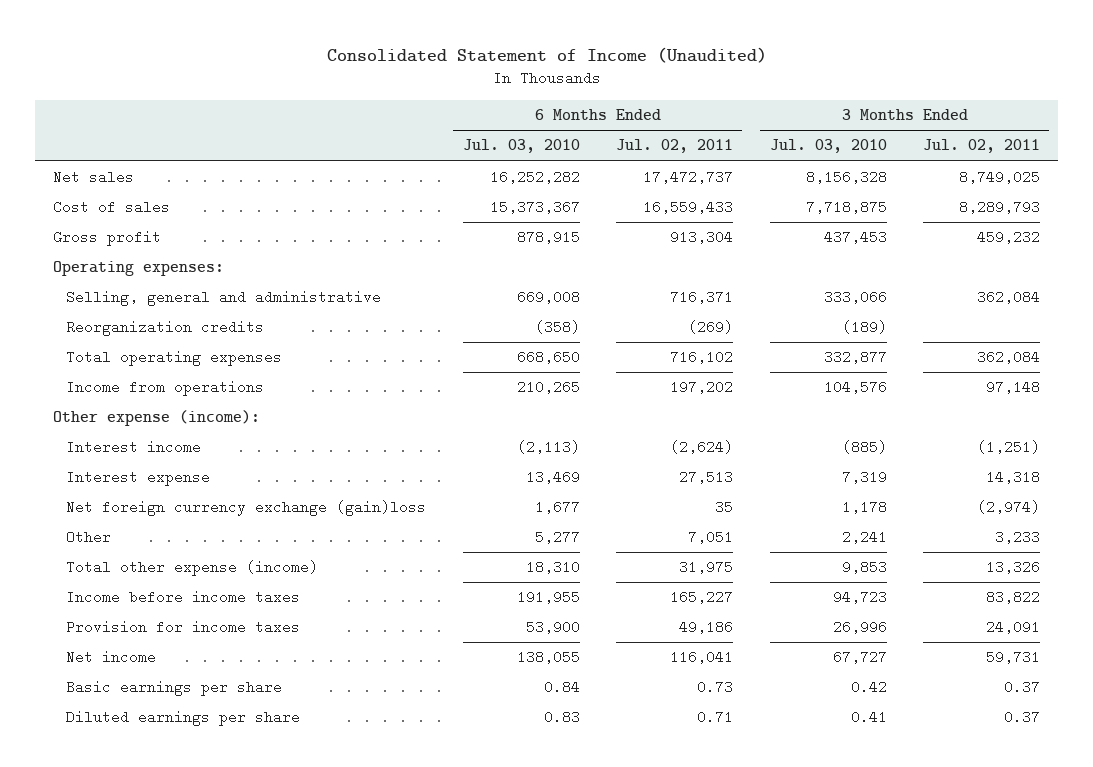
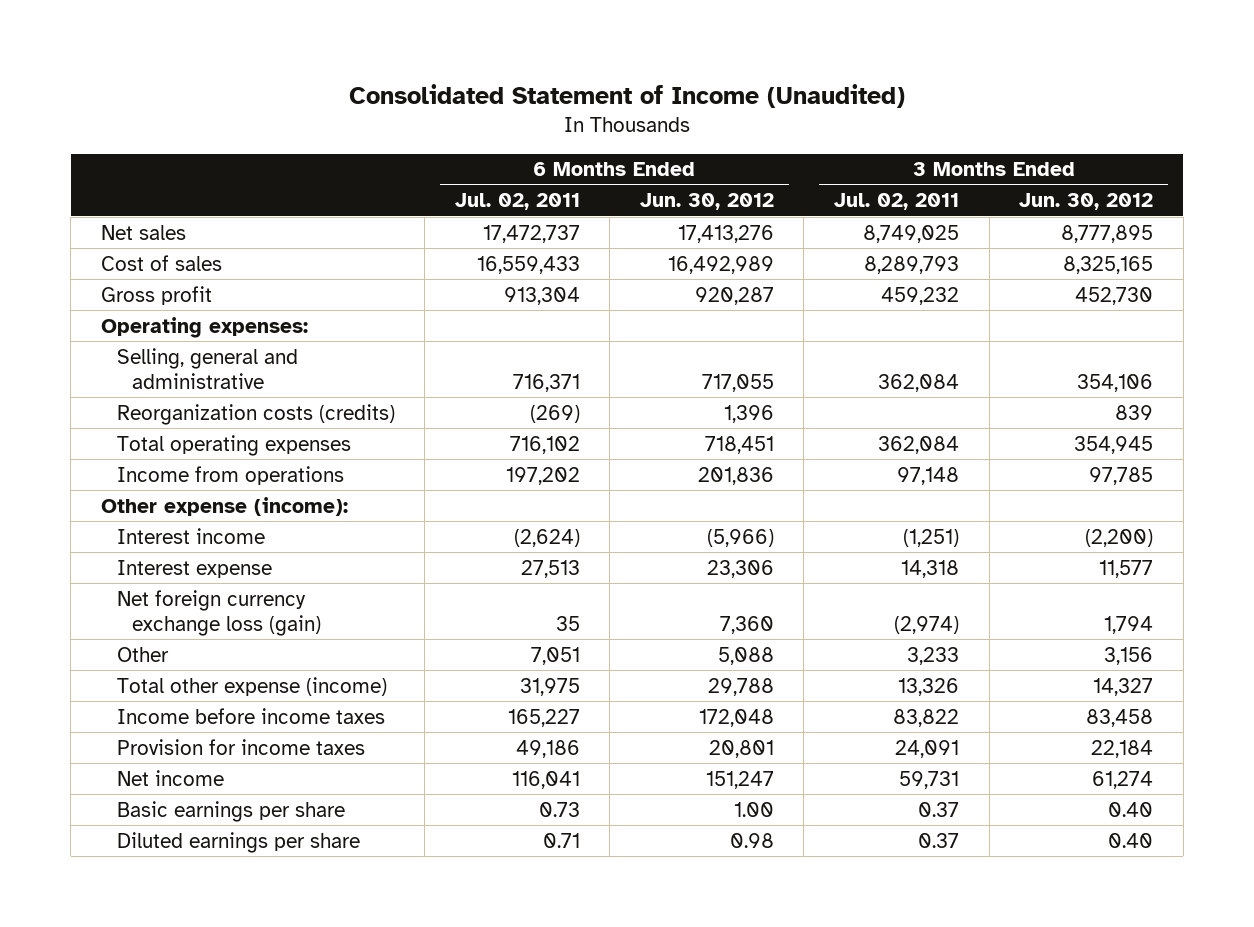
[462,139,580,154] Jul. 03, 2010 -> none
[769,139,887,154] Jul. 03, 2010 -> none
none -> [639,193,774,211] Jun. 30, 2012
none -> [1019,193,1154,211] Jun. 30, 2012
[66,320,265,337] Reorganization credits -> [116,403,395,425] Reorganization costs (credits)
[66,500,427,517] Net foreign currency exchange (gain)loss -> [116,589,322,636] Net foreign currency exchange loss (gain)

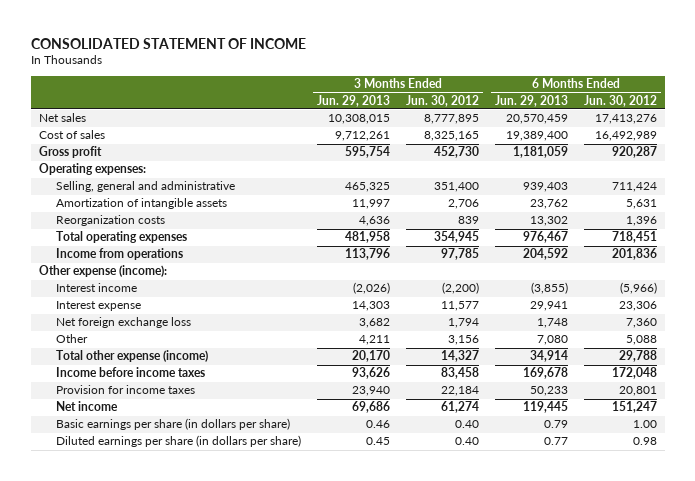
[348,83,905,108] Consolidated Statement of Income (Unaudited) -> [30,37,306,49] CONSOLIDATED STATEMENT OF INCOME
[454,193,580,211] Jul. 02, 2011 -> none
[833,193,959,211] Jul. 02, 2011 -> none
none -> [316,94,390,107] Jun. 29, 2013
none -> [494,94,568,107] Jun. 29, 2013
[701,373,774,392] 717,055 -> [611,182,657,193] 711,424
[1077,373,1154,392] 354,106 -> [433,182,479,193] 351,400
none -> [56,198,228,210] Amortization of intangible assets
[116,403,395,425] Reorganization costs (credits) -> [56,215,166,227] Reorganization costs
[116,589,322,636] Net foreign currency exchange loss (gain) -> [56,317,192,329] Net foreign exchange loss
[116,800,345,822] Basic earnings per share -> [56,418,291,431] Basic earnings per share (in dollars per share)
[116,831,360,853] Diluted earnings per share -> [56,435,302,448] Diluted earnings per share (in dollars per share)

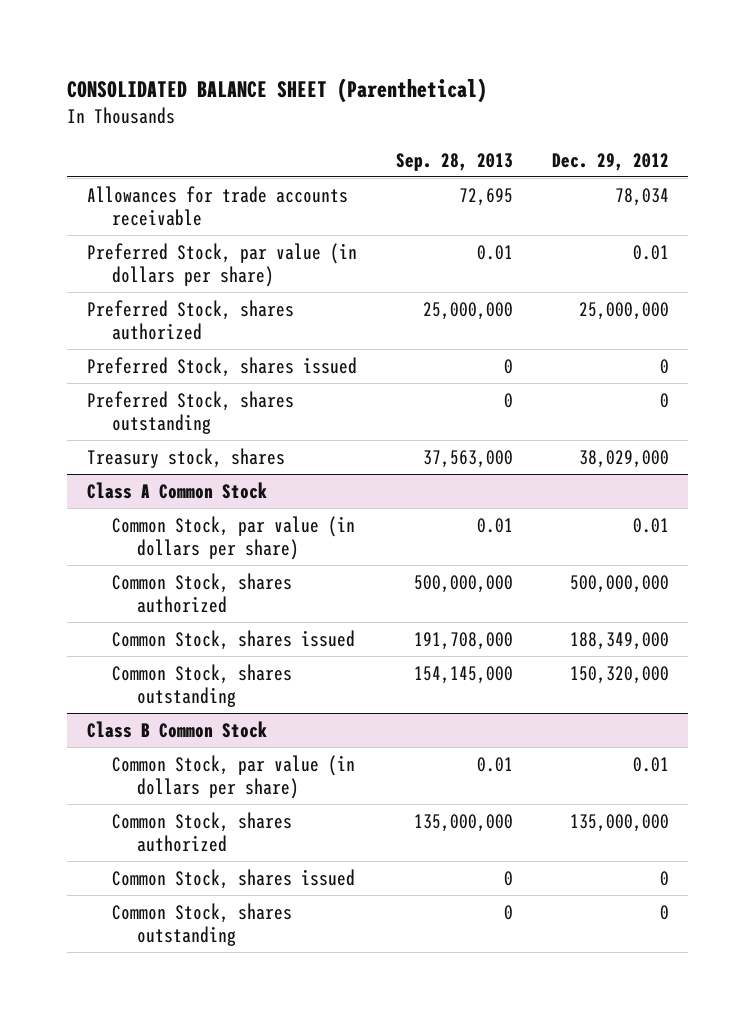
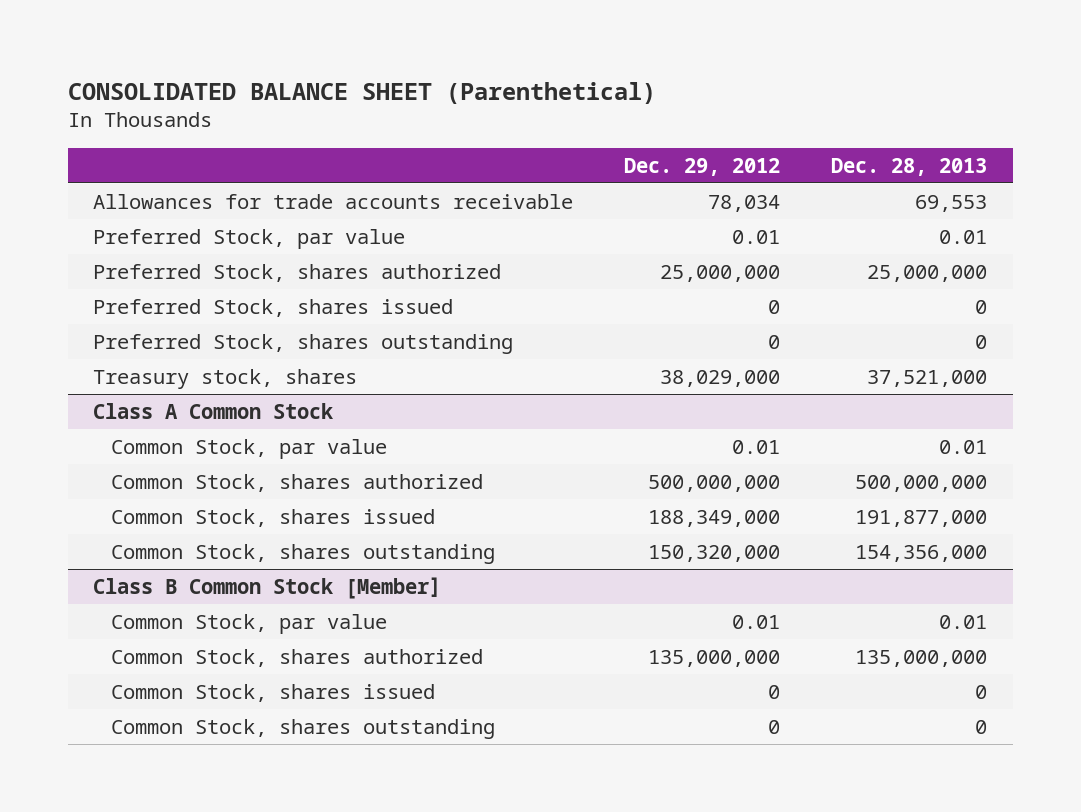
[395,152,513,171] Sep. 28, 2013 -> none
none -> [831,157,988,176] Dec. 28, 2013
[86,242,357,288] Preferred Stock, par value (in dollars per share) -> [93,228,406,249] Preferred Stock, par value
[111,515,355,561] Common Stock, par value (in dollars per share) -> [110,438,387,459] Common Stock, par value
[86,720,267,738] Class B Common Stock -> [93,576,442,599] Class B Common Stock [Member]
[111,754,355,800] Common Stock, par value (in dollars per share) -> [110,613,387,634] Common Stock, par value

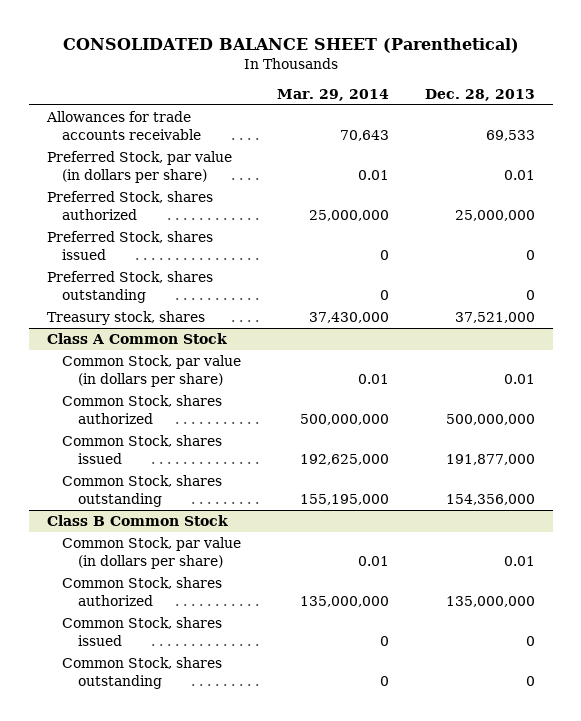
[624,157,781,176] Dec. 29, 2012 -> none
none -> [276,89,389,102] Mar. 29, 2014
[915,194,988,212] 69,553 -> [485,129,535,141] 69,533
[93,228,406,249] Preferred Stock, par value -> [46,150,232,183] Preferred Stock, par value (in dollars per share)
[110,438,387,459] Common Stock, par value -> [62,354,242,387] Common Stock, par value (in dollars per share)
[93,576,442,599] Class B Common Stock [Member] -> [46,514,228,526] Class B Common Stock
[110,613,387,634] Common Stock, par value -> [62,536,242,569] Common Stock, par value (in dollars per share)

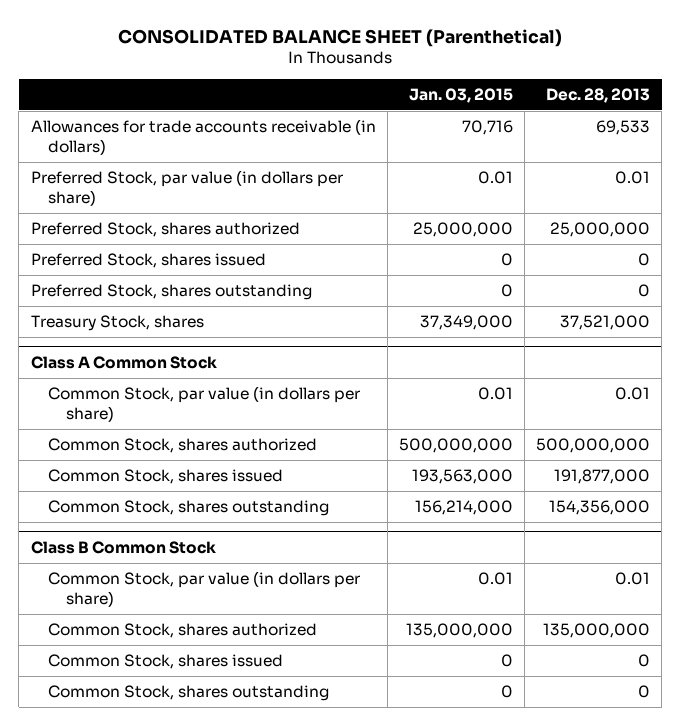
[276,89,389,102] Mar. 29, 2014 -> none
none -> [408,87,513,103] Jan. 03, 2015
[45,110,202,140] Allowances for trade accounts receivable -> [30,119,376,155] Allowances for trade accounts receivable (in dollars)
[46,310,205,325] Treasury stock, shares -> [30,315,204,332] Treasury Stock, shares

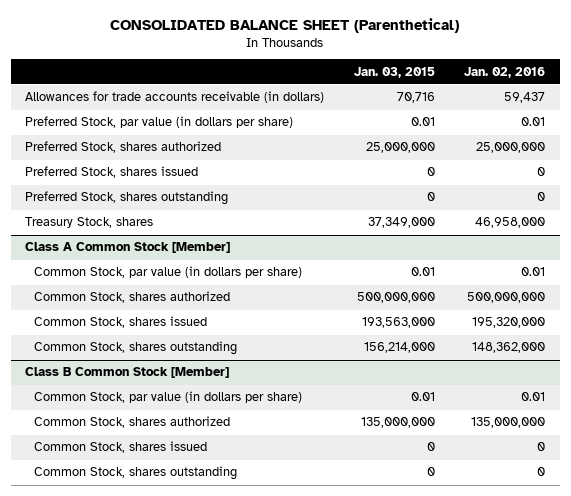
[546,87,651,103] Dec. 28, 2013 -> none
none -> [464,66,546,78] Jan. 02, 2016
[30,356,217,370] Class A Common Stock -> [25,242,231,254] Class A Common Stock [Member]
[30,541,216,555] Class B Common Stock -> [25,367,230,379] Class B Common Stock [Member]

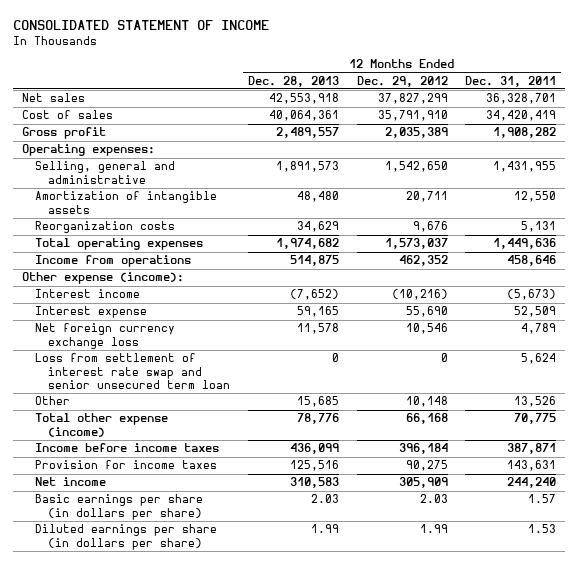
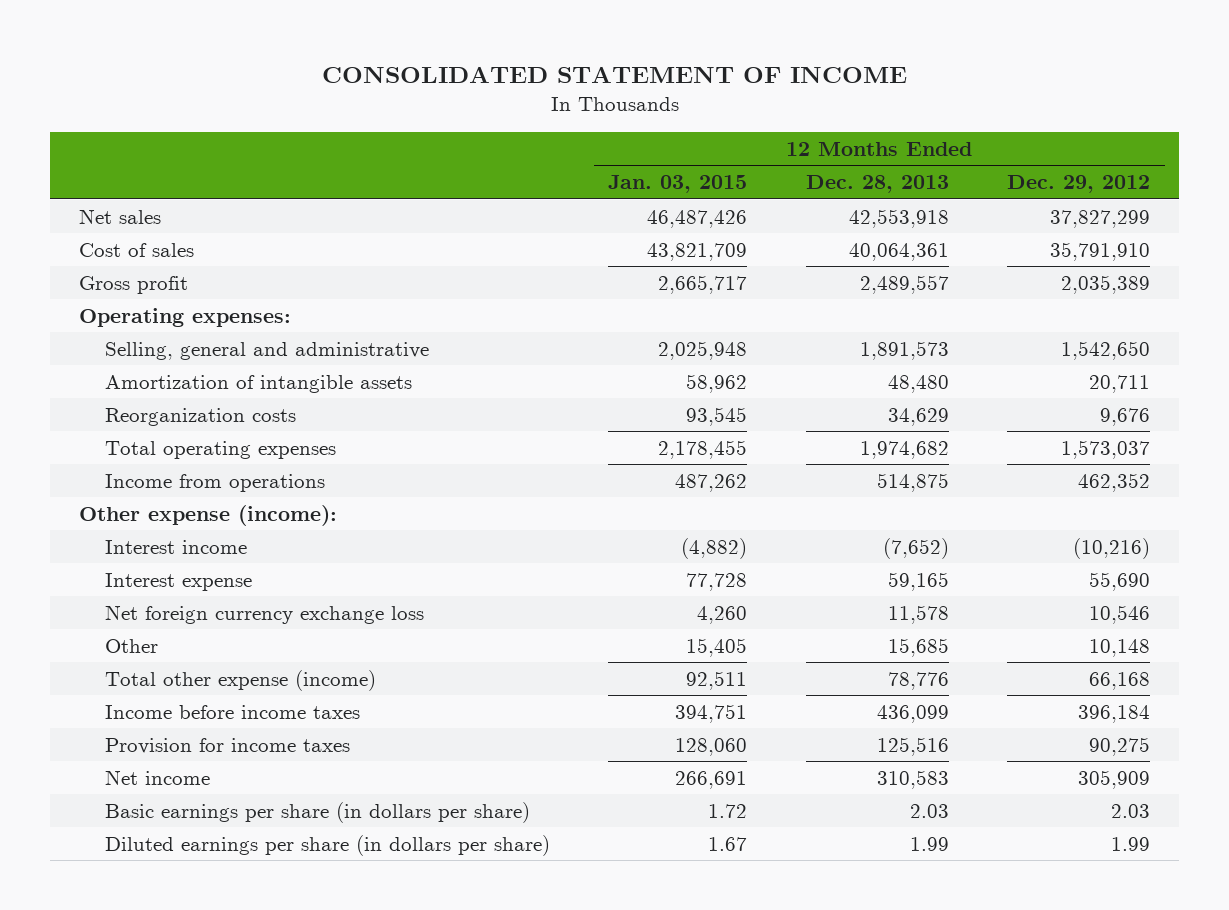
[465,75,557,87] Dec. 31, 2011 -> none
none -> [608,175,748,194] Jan. 03, 2015
[34,353,231,389] Loss from settlement of interest rate swap and senior unsecured term loan -> none

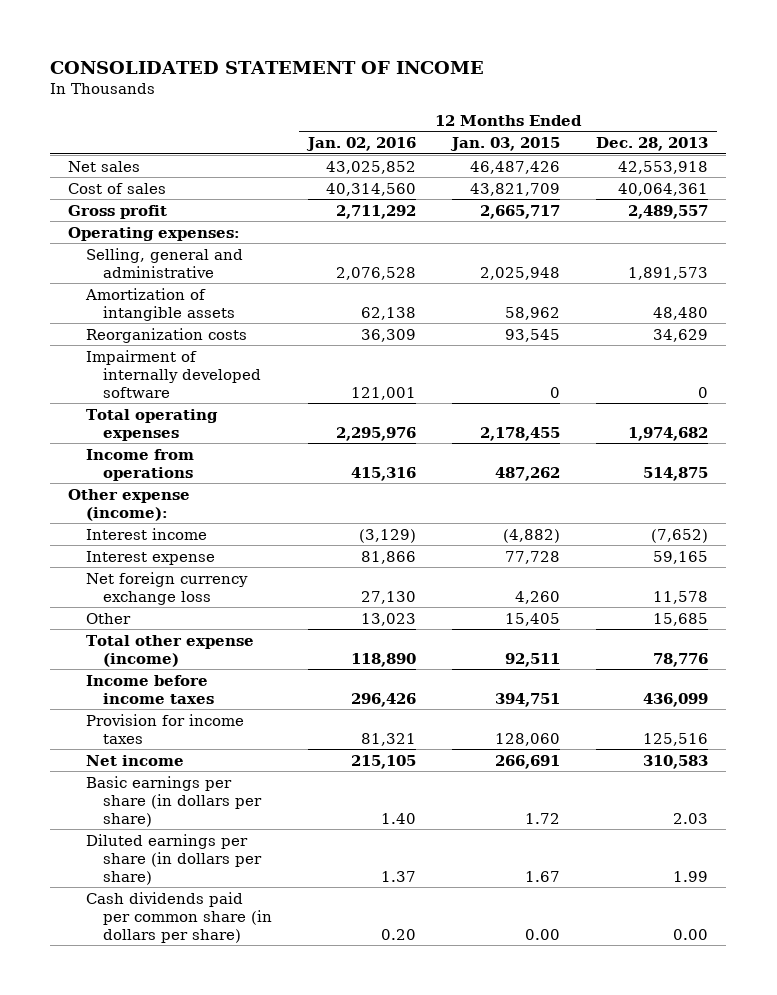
[1006,175,1150,194] Dec. 29, 2012 -> none
none -> [306,136,417,151] Jan. 02, 2016
none -> [85,349,262,398] Impairment of internally developed software
none -> [85,891,273,943] Cash dividends paid per common share (in dollars per share)

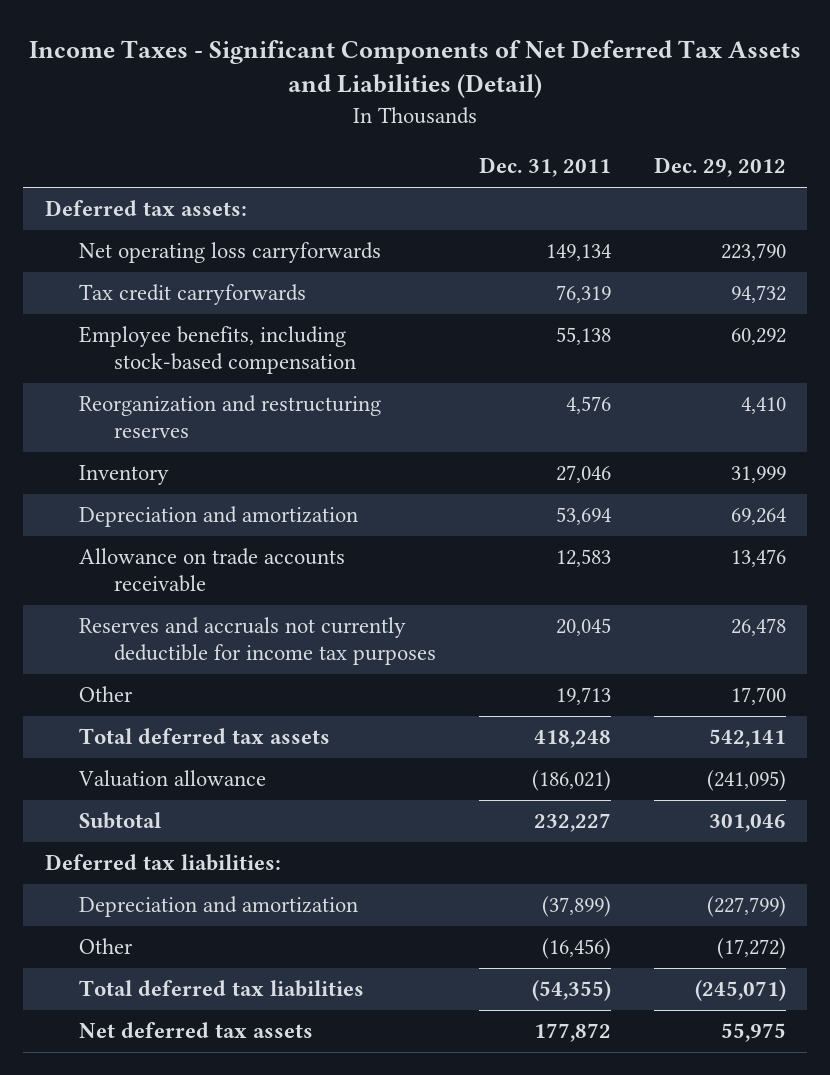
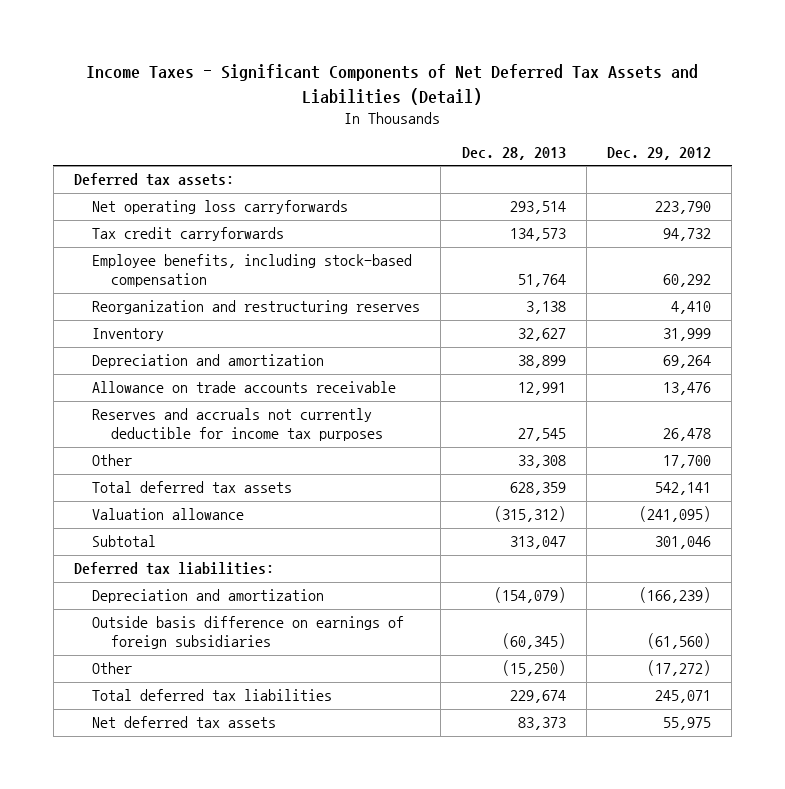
[478,157,611,178] Dec. 31, 2011 -> none
none -> [461,146,566,160] Dec. 28, 2013
[706,896,786,918] (227,799) -> [639,587,712,604] (166,239)
none -> [92,616,405,650] Outside basis difference on earnings of foreign subsidiaries
[694,980,786,1002] (245,071) -> [655,690,712,704] 245,071

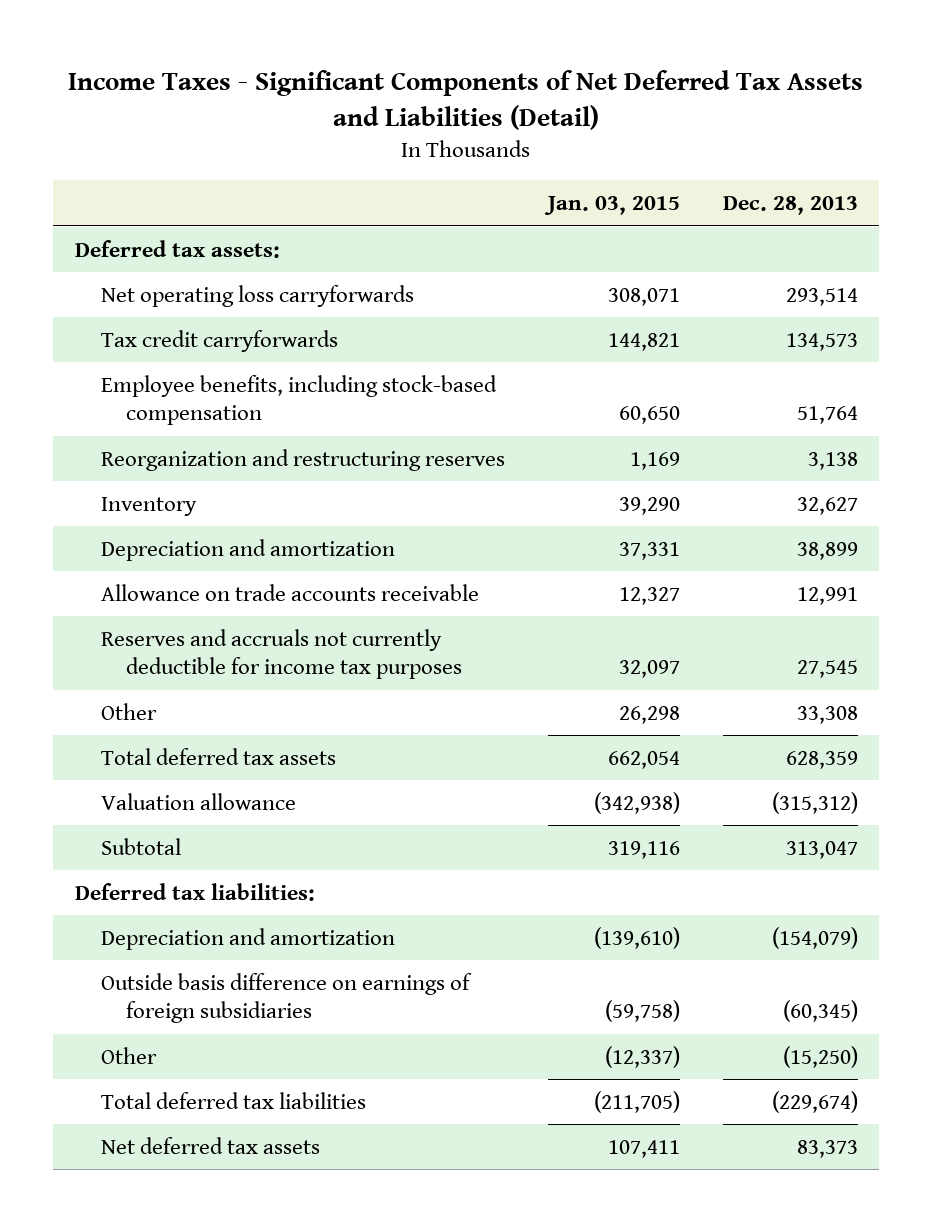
[607,146,712,160] Dec. 29, 2012 -> none
none -> [543,196,680,216] Jan. 03, 2015
[509,690,566,704] 229,674 -> [771,1090,858,1113] (229,674)

